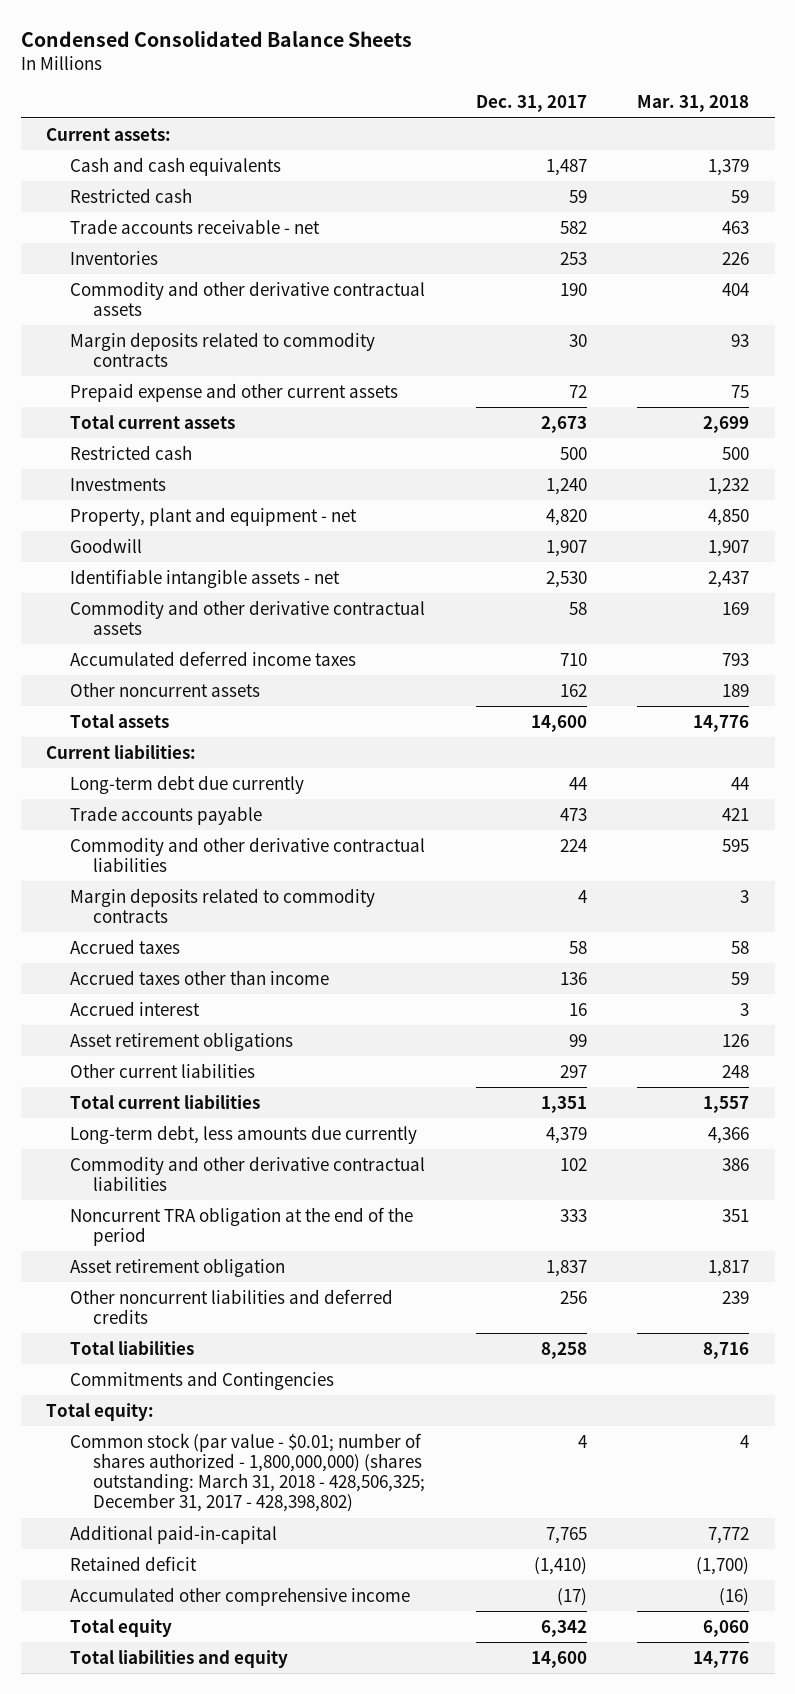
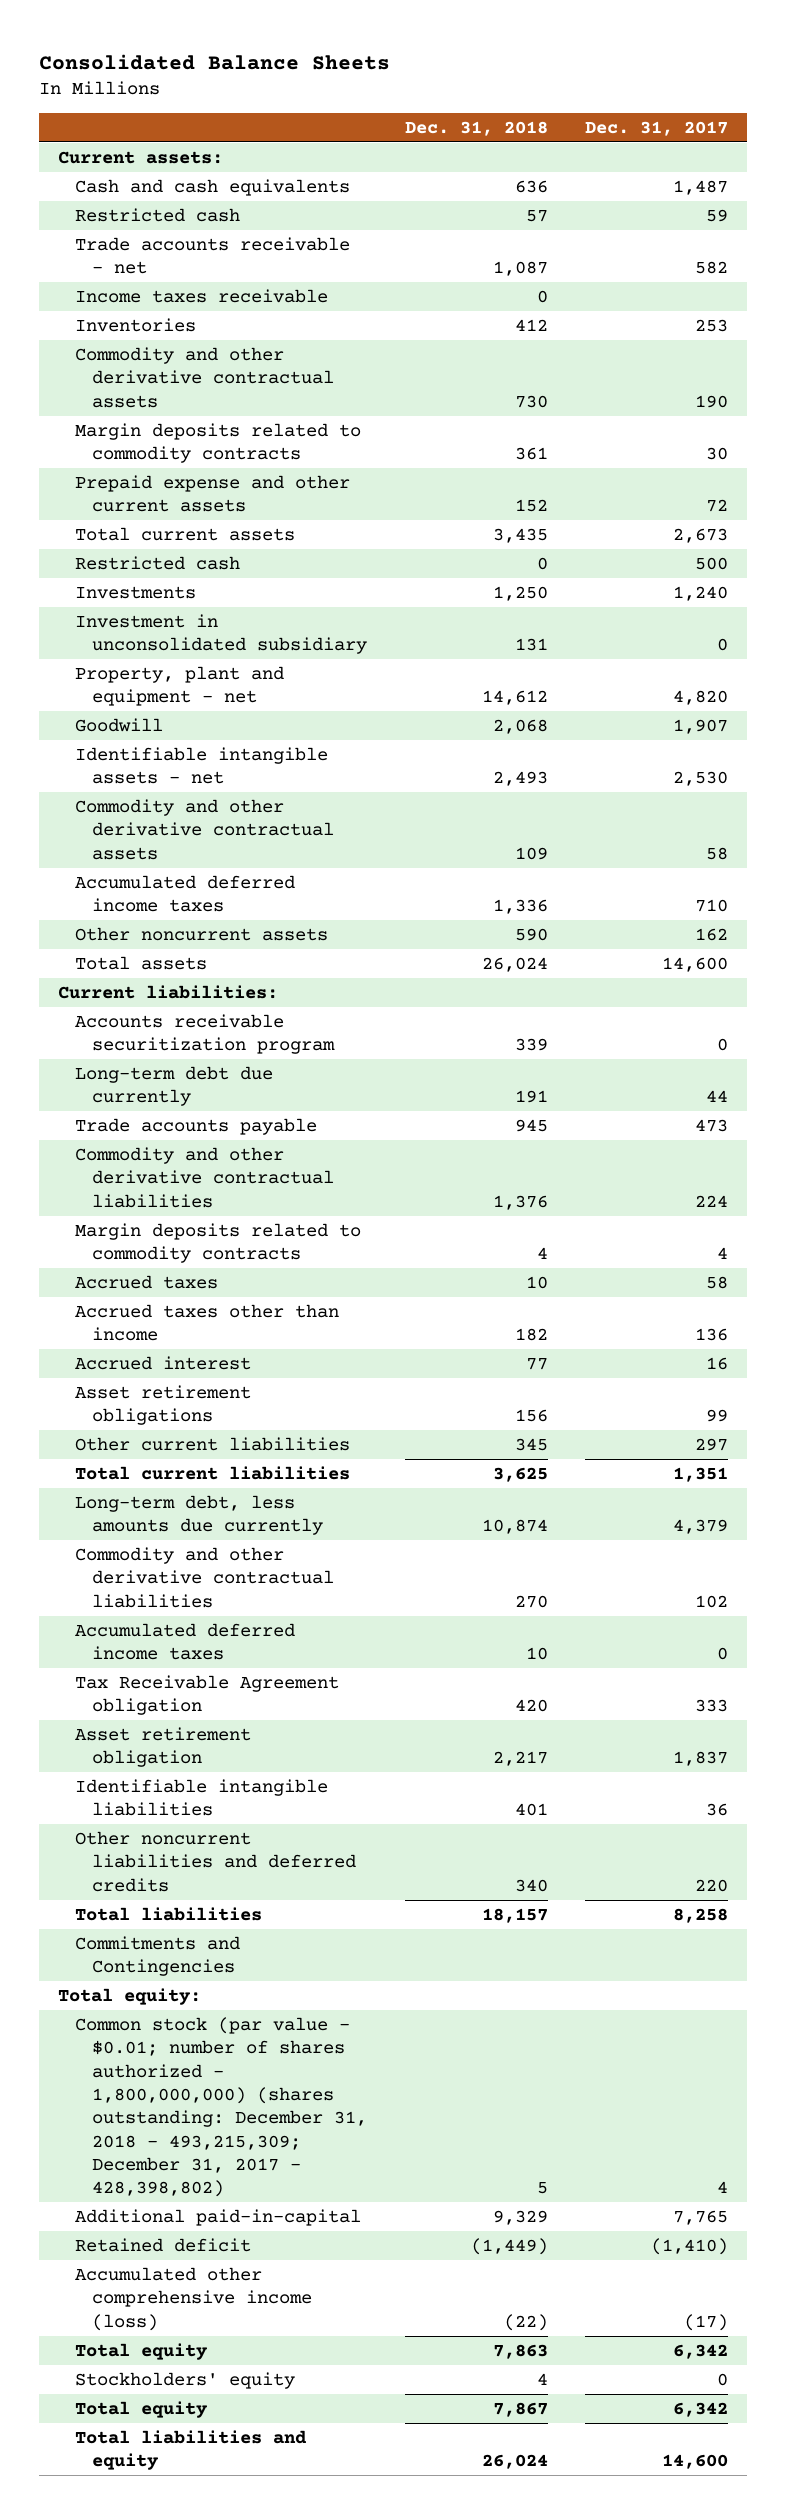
[20,30,412,47] Condensed Consolidated Balance Sheets -> [39,53,391,70] Consolidated Balance Sheets
[637,95,750,113] Mar. 31, 2018 -> none
none -> [404,120,548,136] Dec. 31, 2018
none -> [74,288,328,303] Income taxes receivable
none -> [74,613,367,655] Investment in unconsolidated subsidiary
none -> [74,1013,335,1055] Accounts receivable securitization program
none -> [74,1622,295,1661] Accumulated deferred income taxes
[69,1206,413,1246] Noncurrent TRA obligation at the end of the period -> [74,1674,339,1716] Tax Receivable Agreement obligation
none -> [74,1778,328,1817] Identifiable intangible liabilities
[559,1290,587,1304] 256 -> [695,1878,729,1892] 220
[69,1432,426,1513] Common stock (par value - $0.01; number of shares authorized - 1,800,000,000) (shares outstanding: March 31, 2018 - 428,506,325; December 31, 2017 - 428,398,802) -> [74,2016,367,2198] Common stock (par value - $0.01; number of shares authorized - 1,800,000,000) (shares outstanding: December 31, 2018 - 493,215,309; December 31, 2017 - 428,398,802)
[69,1586,410,1606] Accumulated other comprehensive income -> [74,2266,312,2331] Accumulated other comprehensive income (loss)
none -> [74,2371,295,2389] Stockholders' equity
none -> [74,2400,208,2418] Total equity

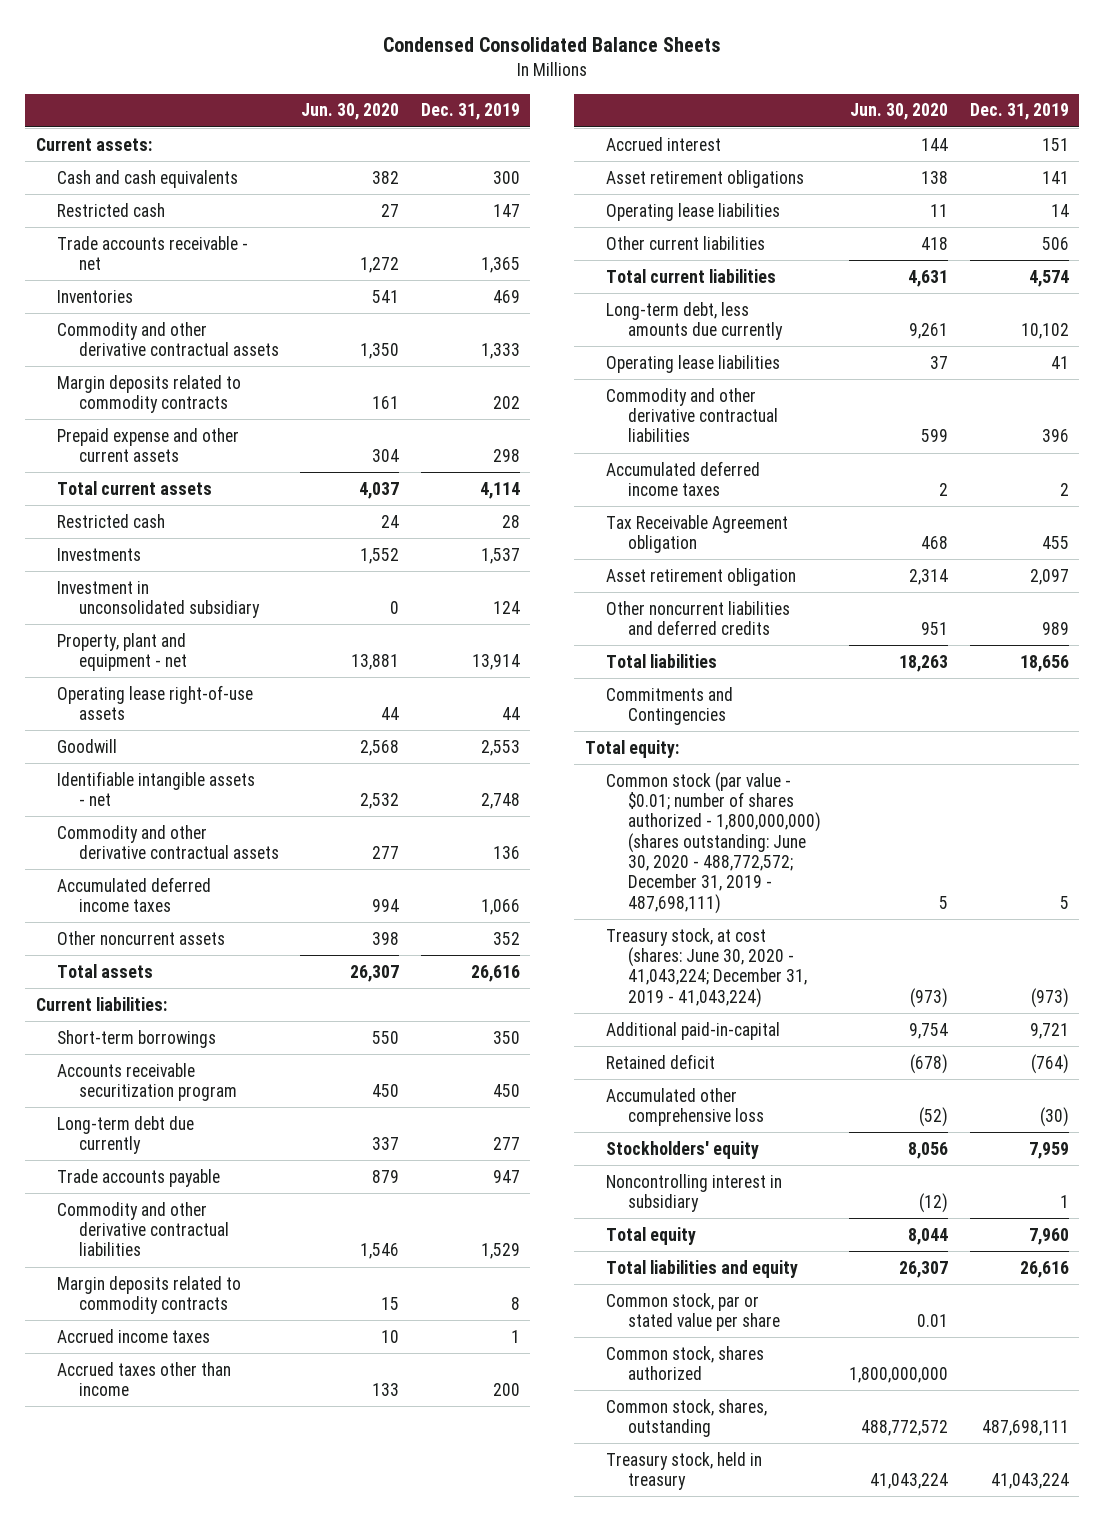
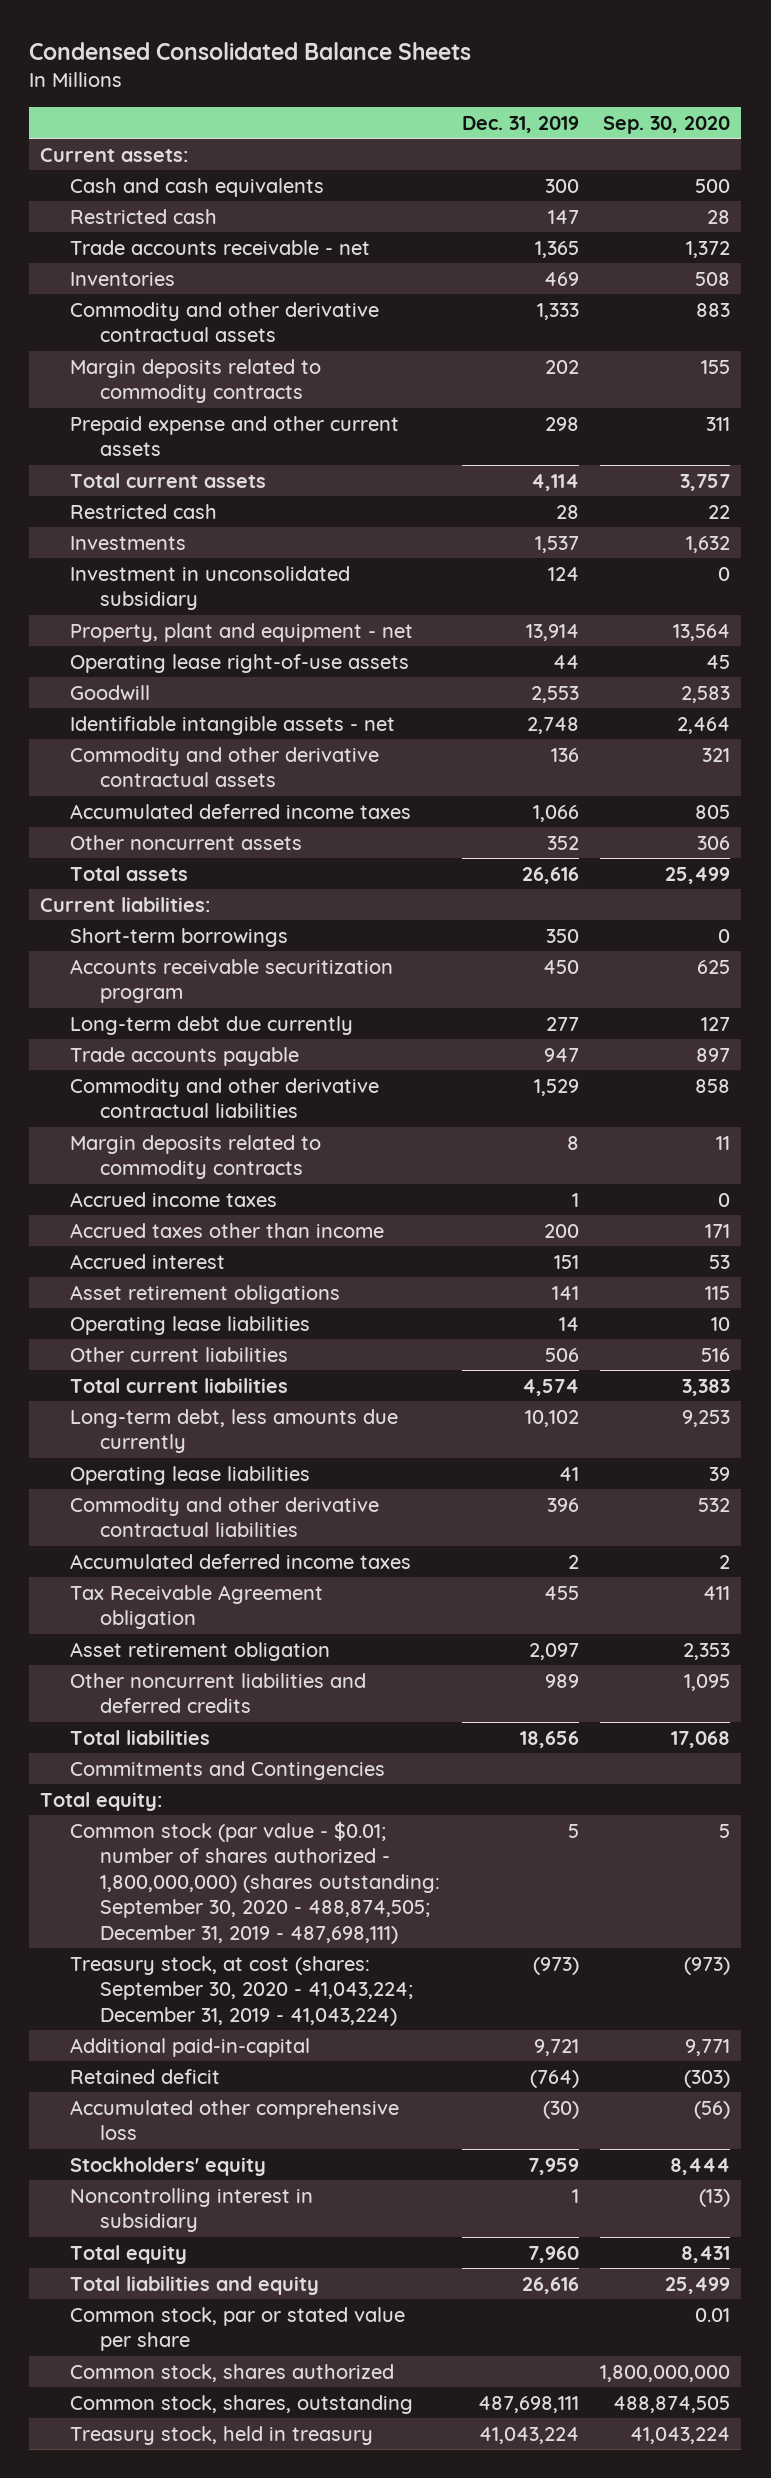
[301,103,400,121] Jun. 30, 2020 -> none
none -> [603,115,731,134] Sep. 30, 2020
[606,771,821,914] Common stock (par value - $0.01; number of shares authorized - 1,800,000,000) (shares outstanding: June 30, 2020 - 488,772,572; December 31, 2019 - 487,698,111) -> [70,1820,441,1944] Common stock (par value - $0.01; number of shares authorized - 1,800,000,000) (shares outstanding: September 30, 2020 - 488,874,505; December 31, 2019 - 487,698,111)
[606,927,807,1008] Treasury stock, at cost (shares: June 30, 2020 - 41,043,224; December 31, 2019 - 41,043,224) -> [70,1955,414,2026] Treasury stock, at cost (shares: September 30, 2020 - 41,043,224; December 31, 2019 - 41,043,224)

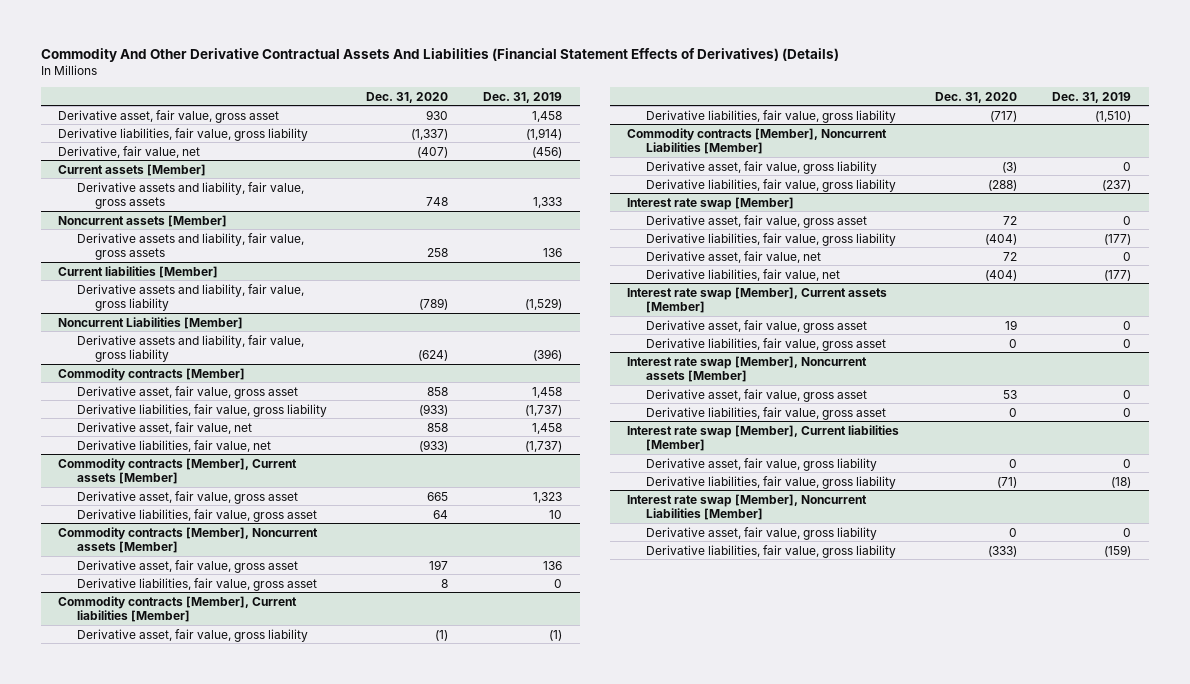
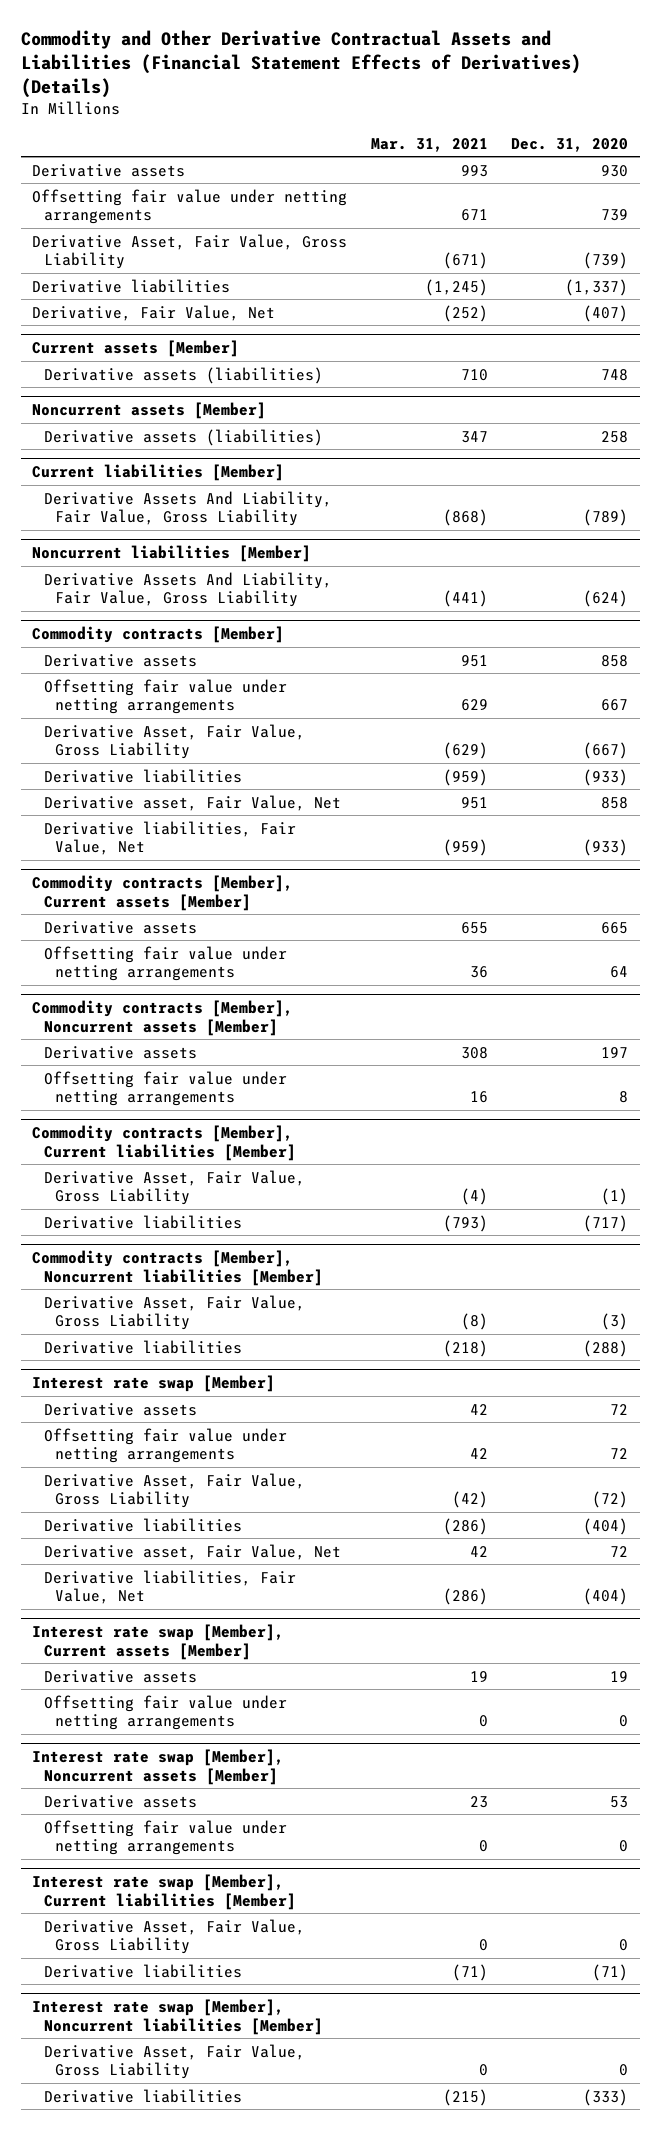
[40,48,839,63] Commodity And Other Derivative Contractual Assets And Liabilities (Financial Statement Effects of Derivatives) (Details) -> [20,29,581,99] Commodity and Other Derivative Contractual Assets and Liabilities (Financial Statement Effects of Derivatives) (Details)
[483,91,563,103] Dec. 31, 2019 -> none
none -> [370,137,488,152] Mar. 31, 2021
[58,109,280,123] Derivative asset, fair value, gross asset -> [32,163,186,177] Derivative assets
none -> [32,188,348,225] Offsetting fair value under netting arrangements
none -> [32,233,348,270] Derivative Asset, Fair Value, Gross Liability
[58,127,309,141] Derivative liabilities, fair value, gross liability -> [32,278,231,293] Derivative liabilities
[58,145,201,158] Derivative, fair value, net -> [32,304,276,321] Derivative, Fair Value, Net
[76,181,304,210] Derivative assets and liability, fair value, gross assets -> [43,366,323,384] Derivative assets (liabilities)
[76,232,304,261] Derivative assets and liability, fair value, gross assets -> [43,428,323,446] Derivative assets (liabilities)
[76,283,304,312] Derivative assets and liability, fair value, gross liability -> [43,490,332,527] Derivative Assets And Liability, Fair Value, Gross Liability
[58,316,244,329] Noncurrent Liabilities [Member] -> [32,545,312,563] Noncurrent liabilities [Member]
[76,334,304,363] Derivative assets and liability, fair value, gross liability -> [43,571,332,608] Derivative Assets And Liability, Fair Value, Gross Liability
[76,385,298,399] Derivative asset, fair value, gross asset -> [43,653,197,667] Derivative assets
none -> [43,678,287,715] Offsetting fair value under netting arrangements
none -> [43,723,305,760] Derivative Asset, Fair Value, Gross Liability
[76,403,327,417] Derivative liabilities, fair value, gross liability -> [43,768,242,783] Derivative liabilities
[76,421,252,434] Derivative asset, fair value, net -> [43,794,341,811] Derivative asset, Fair Value, Net
[76,439,271,452] Derivative liabilities, fair value, net -> [43,820,296,856] Derivative liabilities, Fair Value, Net
[76,490,298,504] Derivative asset, fair value, gross asset -> [43,920,197,934] Derivative assets
[76,508,317,522] Derivative liabilities, fair value, gross asset -> [43,945,287,982] Offsetting fair value under netting arrangements
[76,559,298,573] Derivative asset, fair value, gross asset -> [43,1045,197,1059] Derivative assets
[76,577,317,591] Derivative liabilities, fair value, gross asset -> [43,1070,287,1107] Offsetting fair value under netting arrangements
[76,628,308,642] Derivative asset, fair value, gross liability -> [43,1169,305,1206] Derivative Asset, Fair Value, Gross Liability
[645,109,896,123] Derivative liabilities, fair value, gross liability -> [43,1214,242,1229] Derivative liabilities
[627,127,888,155] Commodity contracts [Member], Noncurrent Liabilities [Member] -> [32,1250,323,1286] Commodity contracts [Member], Noncurrent liabilities [Member]
[645,160,877,174] Derivative asset, fair value, gross liability -> [43,1294,305,1331] Derivative Asset, Fair Value, Gross Liability
[645,178,896,192] Derivative liabilities, fair value, gross liability -> [43,1339,242,1354] Derivative liabilities
[645,214,867,228] Derivative asset, fair value, gross asset -> [43,1402,197,1416] Derivative assets
none -> [43,1427,287,1464] Offsetting fair value under netting arrangements
none -> [43,1472,305,1509] Derivative Asset, Fair Value, Gross Liability
[645,232,896,246] Derivative liabilities, fair value, gross liability -> [43,1517,242,1532] Derivative liabilities
[645,250,821,263] Derivative asset, fair value, net -> [43,1543,341,1560] Derivative asset, Fair Value, Net
[645,268,840,281] Derivative liabilities, fair value, net -> [43,1569,296,1605] Derivative liabilities, Fair Value, Net
[645,319,867,333] Derivative asset, fair value, gross asset -> [43,1669,197,1683] Derivative assets
[645,337,886,351] Derivative liabilities, fair value, gross asset -> [43,1694,287,1731] Offsetting fair value under netting arrangements
[645,388,867,402] Derivative asset, fair value, gross asset -> [43,1794,197,1808] Derivative assets
[645,406,886,420] Derivative liabilities, fair value, gross asset -> [43,1819,287,1856] Offsetting fair value under netting arrangements
[645,457,877,471] Derivative asset, fair value, gross liability -> [43,1918,305,1955] Derivative Asset, Fair Value, Gross Liability
[645,475,896,489] Derivative liabilities, fair value, gross liability -> [43,1963,242,1978] Derivative liabilities
[627,493,868,521] Interest rate swap [Member], Noncurrent Liabilities [Member] -> [32,1999,323,2035] Interest rate swap [Member], Noncurrent liabilities [Member]
[645,526,877,540] Derivative asset, fair value, gross liability -> [43,2043,305,2080] Derivative Asset, Fair Value, Gross Liability
[645,544,896,558] Derivative liabilities, fair value, gross liability -> [43,2088,242,2103] Derivative liabilities

